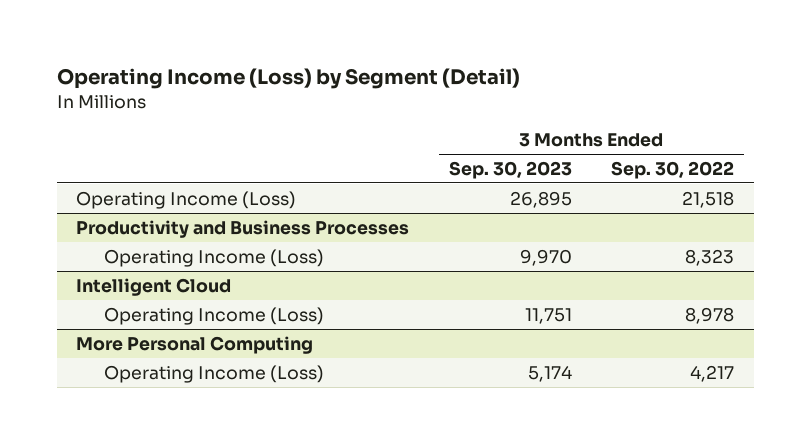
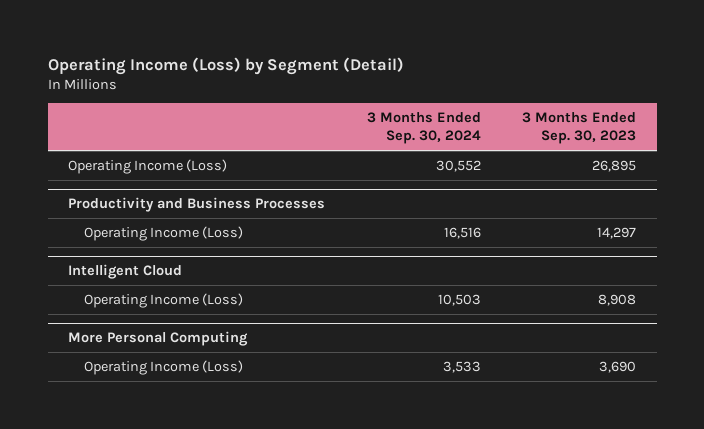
[611,161,735,180] Sep. 30, 2022 -> none
none -> [366,112,481,145] 3 Months Ended Sep. 30, 2024
[519,248,572,266] 9,970 -> [596,226,636,239] 14,297
[524,307,572,324] 11,751 -> [597,293,636,306] 8,908
[527,364,572,382] 5,174 -> [598,360,636,373] 3,690

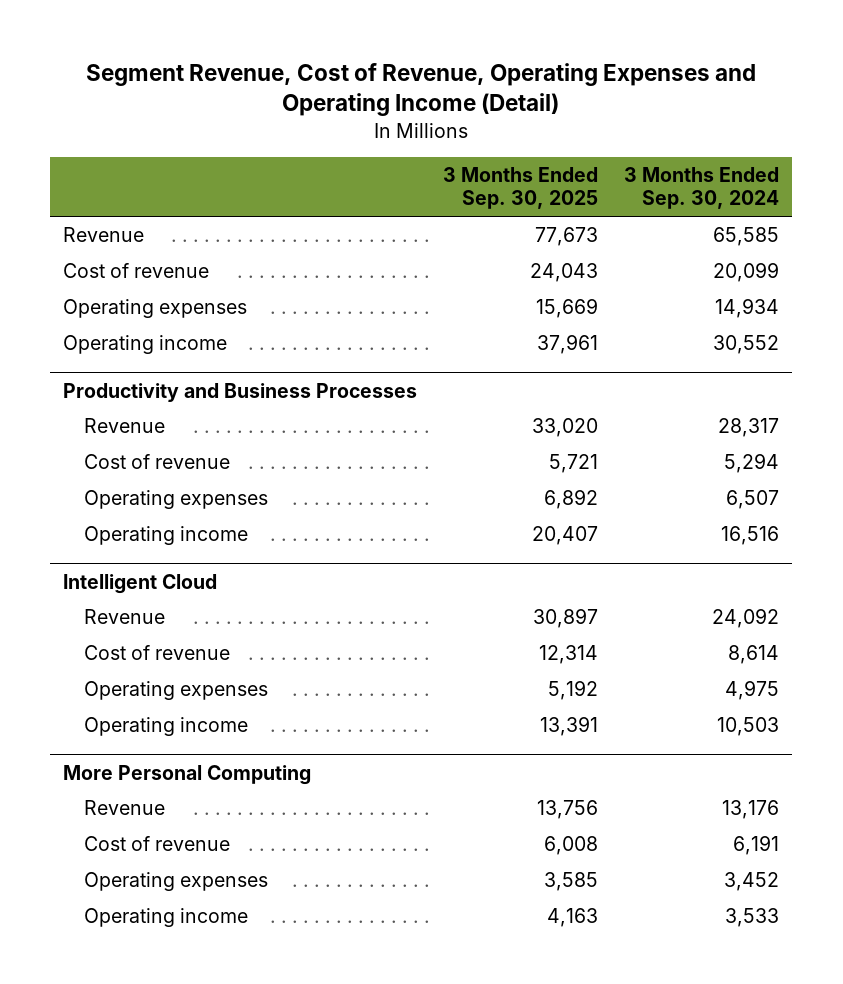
[47,56,404,75] Operating Income (Loss) by Segment (Detail) -> [86,62,757,117] Segment Revenue, Cost of Revenue, Operating Expenses and Operating Income (Detail)
[521,112,636,145] 3 Months Ended Sep. 30, 2023 -> none
none -> [443,167,599,210] 3 Months Ended Sep. 30, 2025
none -> [63,227,145,243] Revenue
none -> [63,263,210,279] Cost of revenue
none -> [63,299,248,319] Operating expenses
[68,158,228,174] Operating Income (Loss) -> [63,335,228,355] Operating income
none -> [83,418,165,434] Revenue
none -> [83,454,230,470] Cost of revenue
none -> [83,490,268,510] Operating expenses
[84,225,244,241] Operating Income (Loss) -> [83,526,248,546] Operating income
none -> [83,609,165,625] Revenue
none -> [83,645,230,661] Cost of revenue
none -> [83,681,268,701] Operating expenses
[84,292,244,308] Operating Income (Loss) -> [83,717,248,737] Operating income
none -> [83,800,165,816] Revenue
none -> [83,836,230,852] Cost of revenue
none -> [83,872,268,892] Operating expenses
[84,359,244,375] Operating Income (Loss) -> [83,908,248,928] Operating income

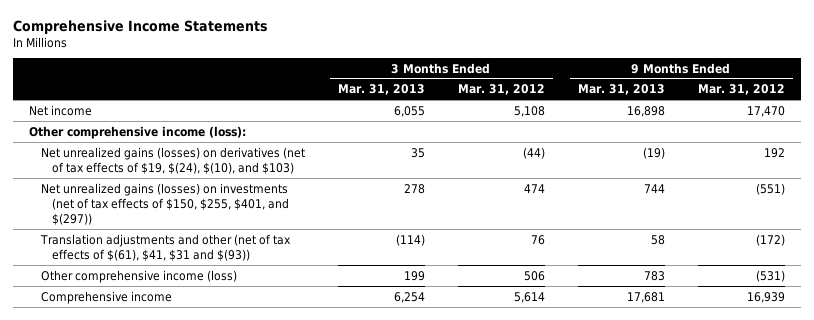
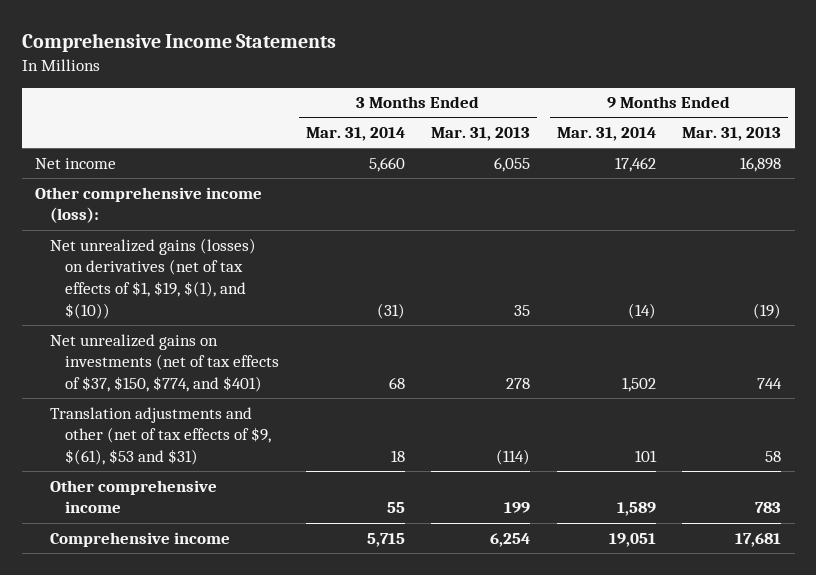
[457,84,545,96] Mar. 31, 2012 -> none
[697,84,785,96] Mar. 31, 2012 -> none
none -> [305,127,405,142] Mar. 31, 2014
none -> [556,127,656,142] Mar. 31, 2014
[40,146,305,174] Net unrealized gains (losses) on derivatives (net of tax effects of $19, $(24), $(10), and $103) -> [50,237,257,319] Net unrealized gains (losses) on derivatives (net of tax effects of $1, $19, $(1), and $(10))
[40,182,290,225] Net unrealized gains (losses) on investments (net of tax effects of $150, $255, $401, and $(297)) -> [50,333,280,393] Net unrealized gains on investments (net of tax effects of $37, $150, $774, and $401)
[39,233,291,261] Translation adjustments and other (net of tax effects of $(61), $41, $31 and $(93)) -> [50,406,272,466] Translation adjustments and other (net of tax effects of $9, $(61), $53 and $31)
[40,269,237,283] Other comprehensive income (loss) -> [50,479,218,514] Other comprehensive income

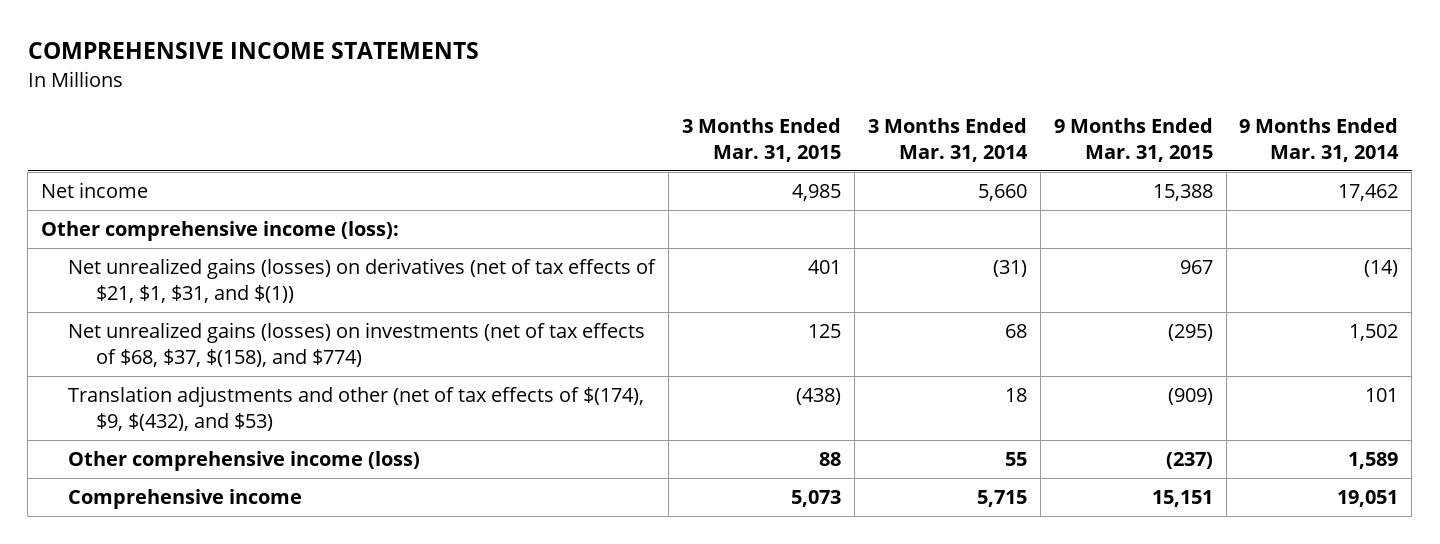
[21,32,336,52] Comprehensive Income Statements -> [27,42,479,60] COMPREHENSIVE INCOME STATEMENTS
[431,127,531,142] Mar. 31, 2013 -> none
[682,127,782,142] Mar. 31, 2013 -> none
none -> [682,117,842,162] 3 Months Ended Mar. 31, 2015
none -> [1053,117,1213,162] 9 Months Ended Mar. 31, 2015
[50,237,257,319] Net unrealized gains (losses) on derivatives (net of tax effects of $1, $19, $(1), and $(10)) -> [68,258,657,304] Net unrealized gains (losses) on derivatives (net of tax effects of $21, $1, $31, and $(1))
[50,333,280,393] Net unrealized gains on investments (net of tax effects of $37, $150, $774, and $401) -> [68,322,646,368] Net unrealized gains (losses) on investments (net of tax effects of $68, $37, $(158), and $774)
[50,406,272,466] Translation adjustments and other (net of tax effects of $9, $(61), $53 and $31) -> [68,386,645,432] Translation adjustments and other (net of tax effects of $(174), $9, $(432), and $53)
[50,479,218,514] Other comprehensive income -> [68,451,421,472] Other comprehensive income (loss)

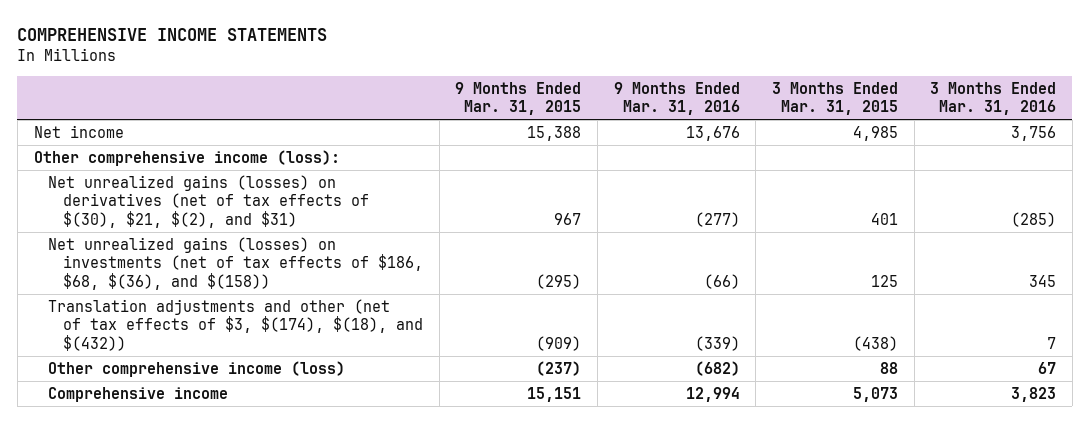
[867,117,1028,162] 3 Months Ended Mar. 31, 2014 -> none
[1239,117,1400,162] 9 Months Ended Mar. 31, 2014 -> none
none -> [613,81,740,116] 9 Months Ended Mar. 31, 2016
none -> [930,81,1057,116] 3 Months Ended Mar. 31, 2016
[68,258,657,304] Net unrealized gains (losses) on derivatives (net of tax effects of $21, $1, $31, and $(1)) -> [48,174,370,228] Net unrealized gains (losses) on derivatives (net of tax effects of $(30), $21, $(2), and $31)
[68,322,646,368] Net unrealized gains (losses) on investments (net of tax effects of $68, $37, $(158), and $774) -> [48,236,424,290] Net unrealized gains (losses) on investments (net of tax effects of $186, $68, $(36), and $(158))
[68,386,645,432] Translation adjustments and other (net of tax effects of $(174), $9, $(432), and $53) -> [48,298,424,351] Translation adjustments and other (net of tax effects of $3, $(174), $(18), and $(432))

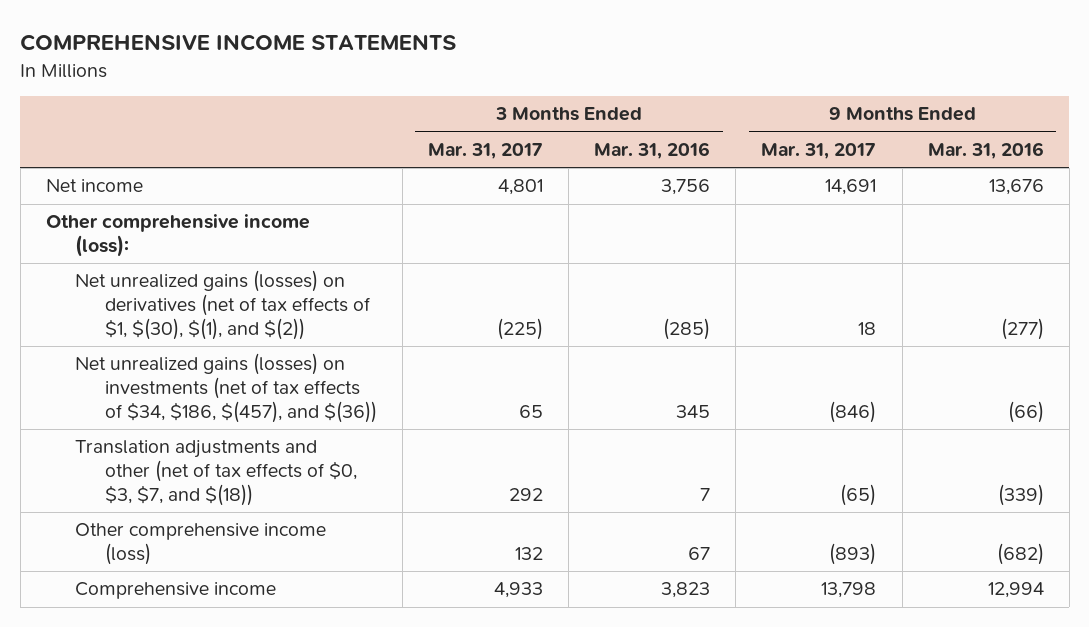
[455,81,582,116] 9 Months Ended Mar. 31, 2015 -> none
[771,81,898,116] 3 Months Ended Mar. 31, 2015 -> none
none -> [427,143,543,160] Mar. 31, 2017
none -> [761,143,877,160] Mar. 31, 2017
[48,174,370,228] Net unrealized gains (losses) on derivatives (net of tax effects of $(30), $21, $(2), and $31) -> [75,270,371,340] Net unrealized gains (losses) on derivatives (net of tax effects of $1, $(30), $(1), and $(2))
[48,236,424,290] Net unrealized gains (losses) on investments (net of tax effects of $186, $68, $(36), and $(158)) -> [75,353,377,423] Net unrealized gains (losses) on investments (net of tax effects of $34, $186, $(457), and $(36))
[48,298,424,351] Translation adjustments and other (net of tax effects of $3, $(174), $(18), and $(432)) -> [75,440,357,506] Translation adjustments and other (net of tax effects of $0, $3, $7, and $(18))

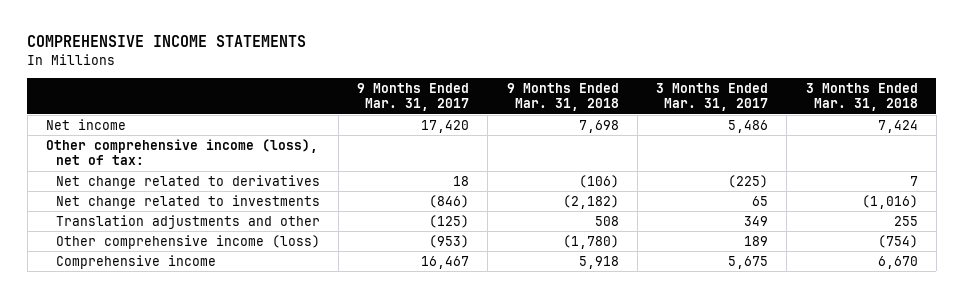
[594,142,711,160] Mar. 31, 2016 -> none
[927,142,1044,160] Mar. 31, 2016 -> none
none -> [506,82,619,112] 9 Months Ended Mar. 31, 2018
none -> [805,82,918,112] 3 Months Ended Mar. 31, 2018
[497,179,543,196] 4,801 -> [728,119,769,133] 5,486
[825,179,877,196] 14,691 -> [421,119,470,133] 17,420
[45,214,310,257] Other comprehensive income (loss): -> [45,138,318,166] Other comprehensive income (loss), net of tax:
[75,270,371,340] Net unrealized gains (losses) on derivatives (net of tax effects of $1, $(30), $(1), and $(2)) -> [55,174,320,189] Net change related to derivatives
[75,353,377,423] Net unrealized gains (losses) on investments (net of tax effects of $34, $186, $(457), and $(36)) -> [55,194,320,209] Net change related to investments
[75,440,357,506] Translation adjustments and other (net of tax effects of $0, $3, $7, and $(18)) -> [55,214,320,229] Translation adjustments and other
[508,487,543,501] 292 -> [744,215,769,226] 349
[840,483,877,506] (65) -> [429,214,470,228] (125)
[514,546,543,560] 132 -> [744,235,769,246] 189
[829,542,877,565] (893) -> [429,234,470,248] (953)
[493,582,543,599] 4,933 -> [728,255,769,269] 5,675
[821,582,877,599] 13,798 -> [421,255,470,269] 16,467

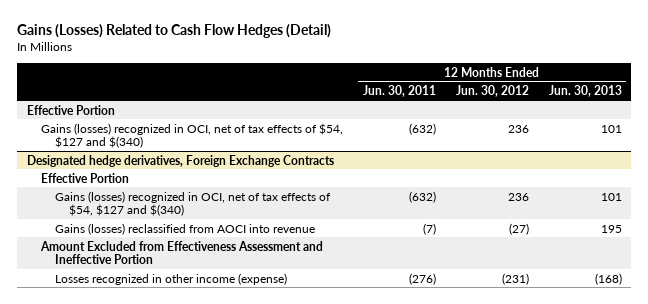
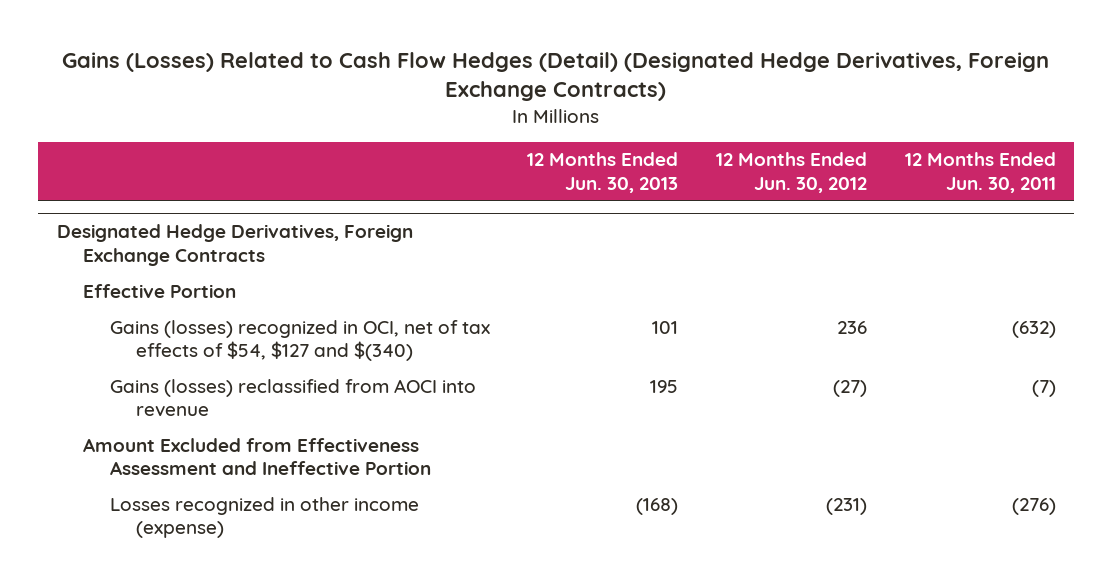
[16,24,331,39] Gains (Losses) Related to Cash Flow Hedges (Detail) -> [62,51,1050,102] Gains (Losses) Related to Cash Flow Hedges (Detail) (Designated Hedge Derivatives, Foreign Exchange Contracts)
[26,104,115,115] Effective Portion -> none
[40,122,343,149] Gains (losses) recognized in OCI, net of tax effects of $54, $127 and $(340) -> none
[26,154,334,167] Designated hedge derivatives, Foreign Exchange Contracts -> [56,224,413,266] Designated Hedge Derivatives, Foreign Exchange Contracts

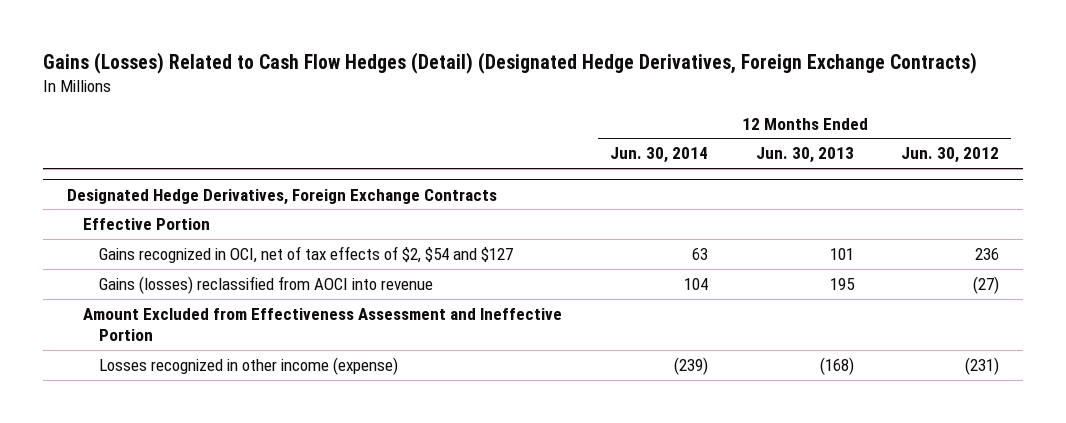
[904,152,1056,193] 12 Months Ended Jun. 30, 2011 -> none
none -> [609,147,708,164] Jun. 30, 2014
[109,319,490,362] Gains (losses) recognized in OCI, net of tax effects of $54, $127 and $(340) -> [99,245,514,263] Gains recognized in OCI, net of tax effects of $2, $54 and $127

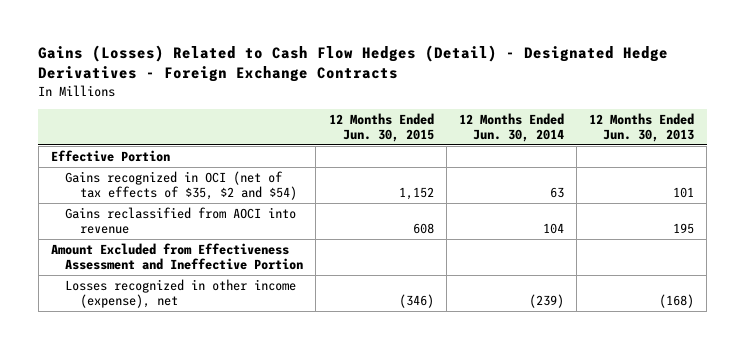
[42,52,977,75] Gains (Losses) Related to Cash Flow Hedges (Detail) (Designated Hedge Derivatives, Foreign Exchange Contracts) -> [38,45,669,83] Gains (Losses) Related to Cash Flow Hedges (Detail) - Designated Hedge Derivatives - Foreign Exchange Contracts
[901,147,1000,164] Jun. 30, 2012 -> none
none -> [328,112,434,142] 12 Months Ended Jun. 30, 2015
[66,188,497,205] Designated Hedge Derivatives, Foreign Exchange Contracts -> none
[99,245,514,263] Gains recognized in OCI, net of tax effects of $2, $54 and $127 -> [65,171,297,201] Gains recognized in OCI (net of tax effects of $35, $2 and $54)
[99,275,434,294] Gains (losses) reclassified from AOCI into revenue -> [65,207,297,235] Gains reclassified from AOCI into revenue
[99,356,399,375] Losses recognized in other income (expense) -> [65,279,297,309] Losses recognized in other income (expense), net

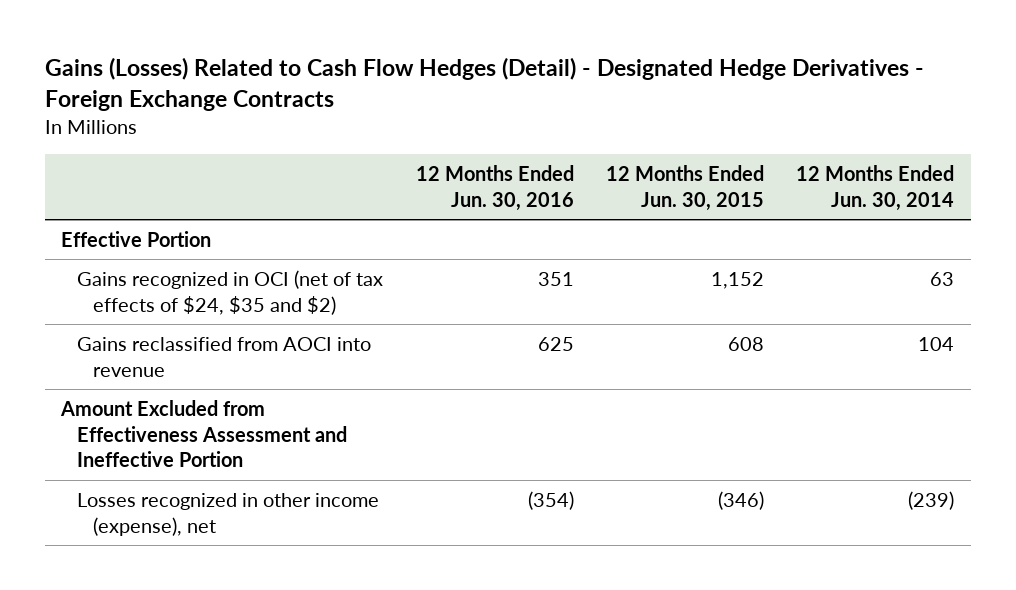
[589,112,695,142] 12 Months Ended Jun. 30, 2013 -> none
none -> [415,165,574,211] 12 Months Ended Jun. 30, 2016
[65,171,297,201] Gains recognized in OCI (net of tax effects of $35, $2 and $54) -> [77,269,384,315] Gains recognized in OCI (net of tax effects of $24, $35 and $2)

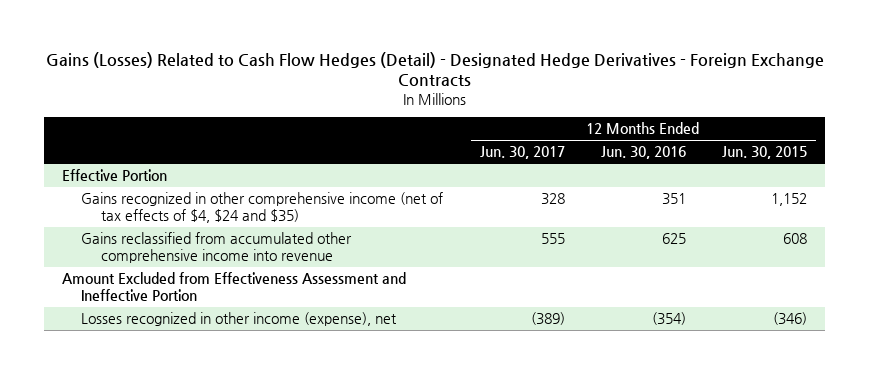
[796,165,955,211] 12 Months Ended Jun. 30, 2014 -> none
none -> [479,146,565,160] Jun. 30, 2017
[77,269,384,315] Gains recognized in OCI (net of tax effects of $24, $35 and $2) -> [81,192,444,223] Gains recognized in other comprehensive income (net of tax effects of $4, $24 and $35)
[77,336,372,377] Gains reclassified from AOCI into revenue -> [81,232,353,263] Gains reclassified from accumulated other comprehensive income into revenue

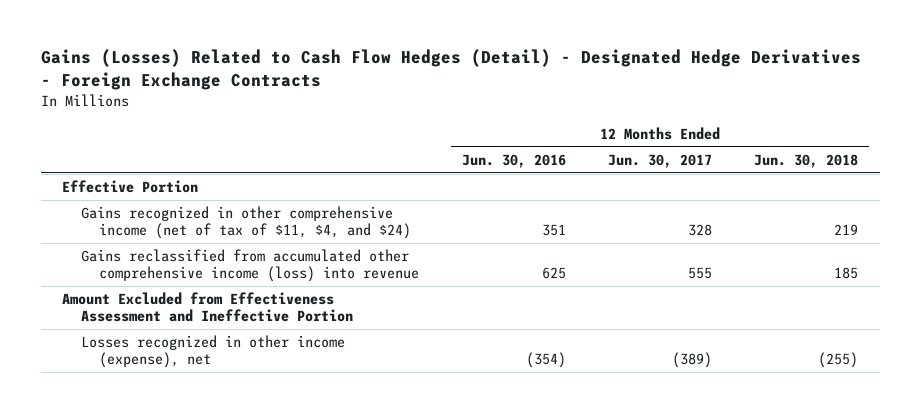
[722,146,808,160] Jun. 30, 2015 -> none
none -> [754,153,859,168] Jun. 30, 2018
[81,192,444,223] Gains recognized in other comprehensive income (net of tax effects of $4, $24 and $35) -> [80,206,412,240] Gains recognized in other comprehensive income (net of tax of $11, $4, and $24)
[81,232,353,263] Gains reclassified from accumulated other comprehensive income into revenue -> [80,249,420,283] Gains reclassified from accumulated other comprehensive income (loss) into revenue

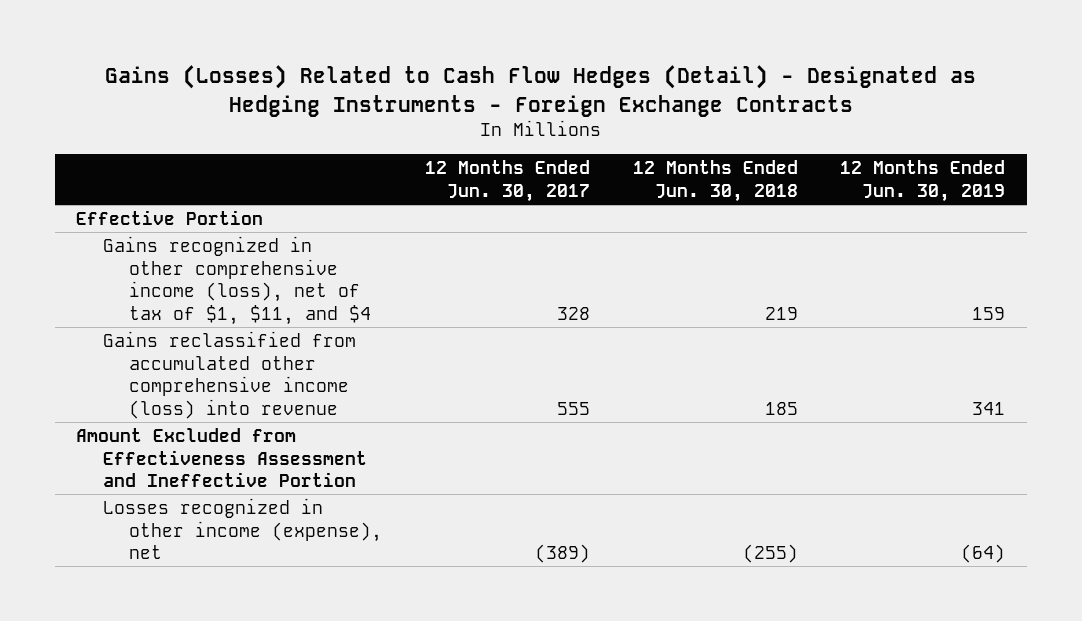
[40,49,861,90] Gains (Losses) Related to Cash Flow Hedges (Detail) - Designated Hedge Derivatives - Foreign Exchange Contracts -> [104,65,976,117] Gains (Losses) Related to Cash Flow Hedges (Detail) - Designated as Hedging Instruments - Foreign Exchange Contracts
[461,153,566,168] Jun. 30, 2016 -> none
none -> [840,160,1006,202] 12 Months Ended Jun. 30, 2019
[80,206,412,240] Gains recognized in other comprehensive income (net of tax of $11, $4, and $24) -> [102,235,372,325] Gains recognized in other comprehensive income (loss), net of tax of $1, $11, and $4

